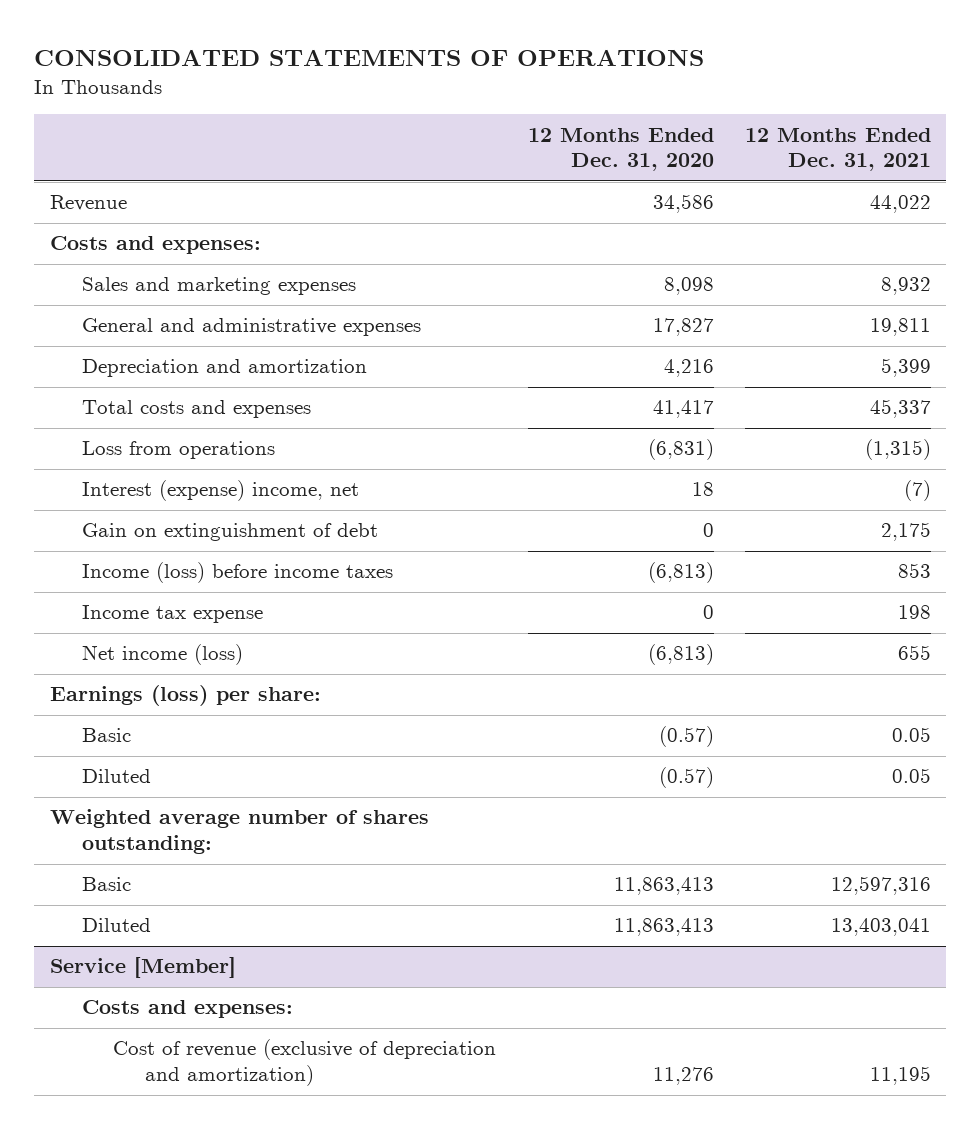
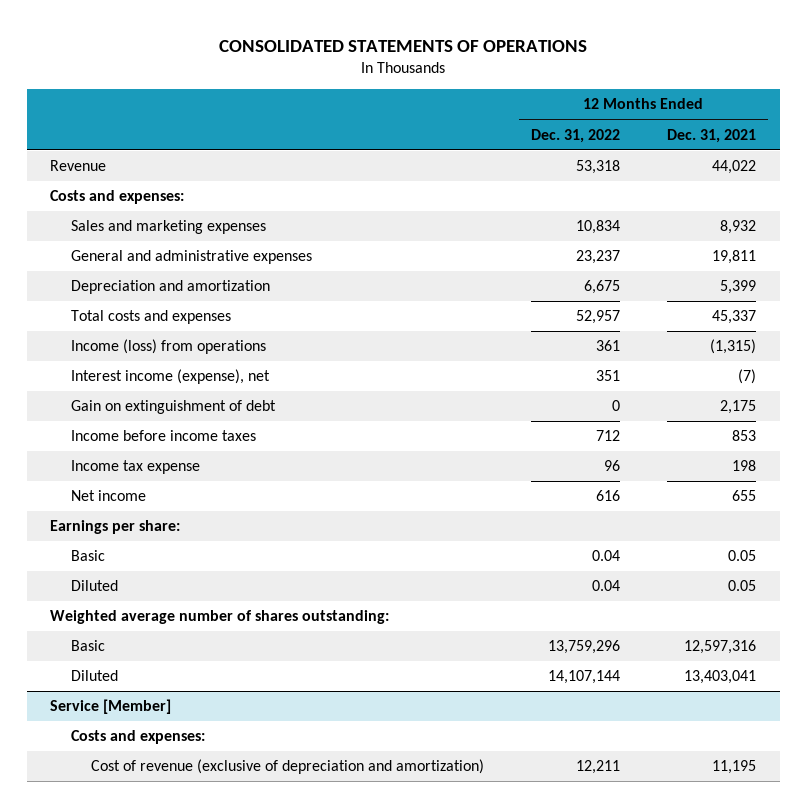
[527,127,714,172] 12 Months Ended Dec. 31, 2020 -> none
none -> [530,128,620,143] Dec. 31, 2022
[81,441,275,460] Loss from operations -> [70,339,266,355] Income (loss) from operations
[81,480,359,502] Interest (expense) income, net -> [70,369,270,385] Interest income (expense), net
[81,562,393,584] Income (loss) before income taxes -> [70,430,256,442] Income before income taxes
[81,644,243,666] Net income (loss) -> [70,490,146,502] Net income
[49,685,321,707] Earnings (loss) per share: -> [50,520,181,535] Earnings per share:

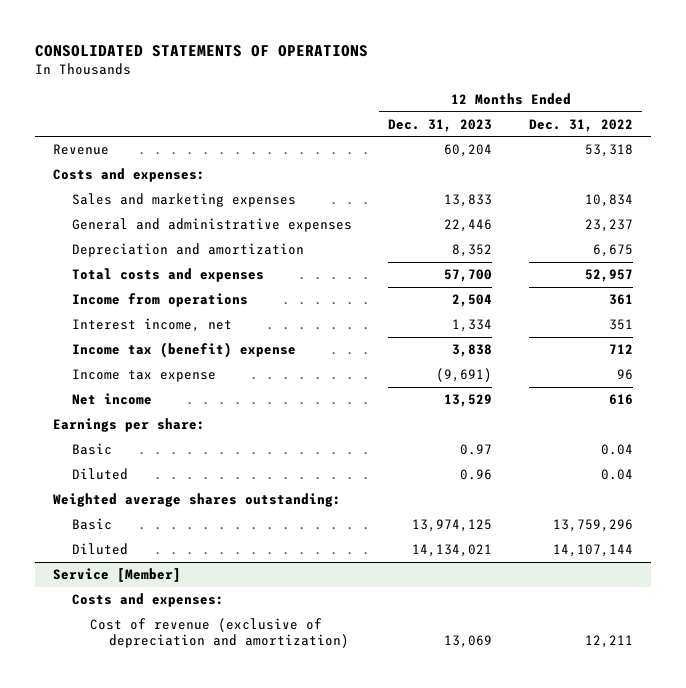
[667,128,757,143] Dec. 31, 2021 -> none
none -> [388,118,493,132] Dec. 31, 2023
[70,400,276,415] Gain on extinguishment of debt -> none
[70,339,266,355] Income (loss) from operations -> [71,293,248,308] Income from operations
[70,369,270,385] Interest income (expense), net -> [71,318,232,333] Interest income, net
[70,430,256,442] Income before income taxes -> [71,342,296,359] Income tax (benefit) expense
[50,610,390,625] Weighted average number of shares outstanding: -> [53,493,342,508] Weighted average shares outstanding:

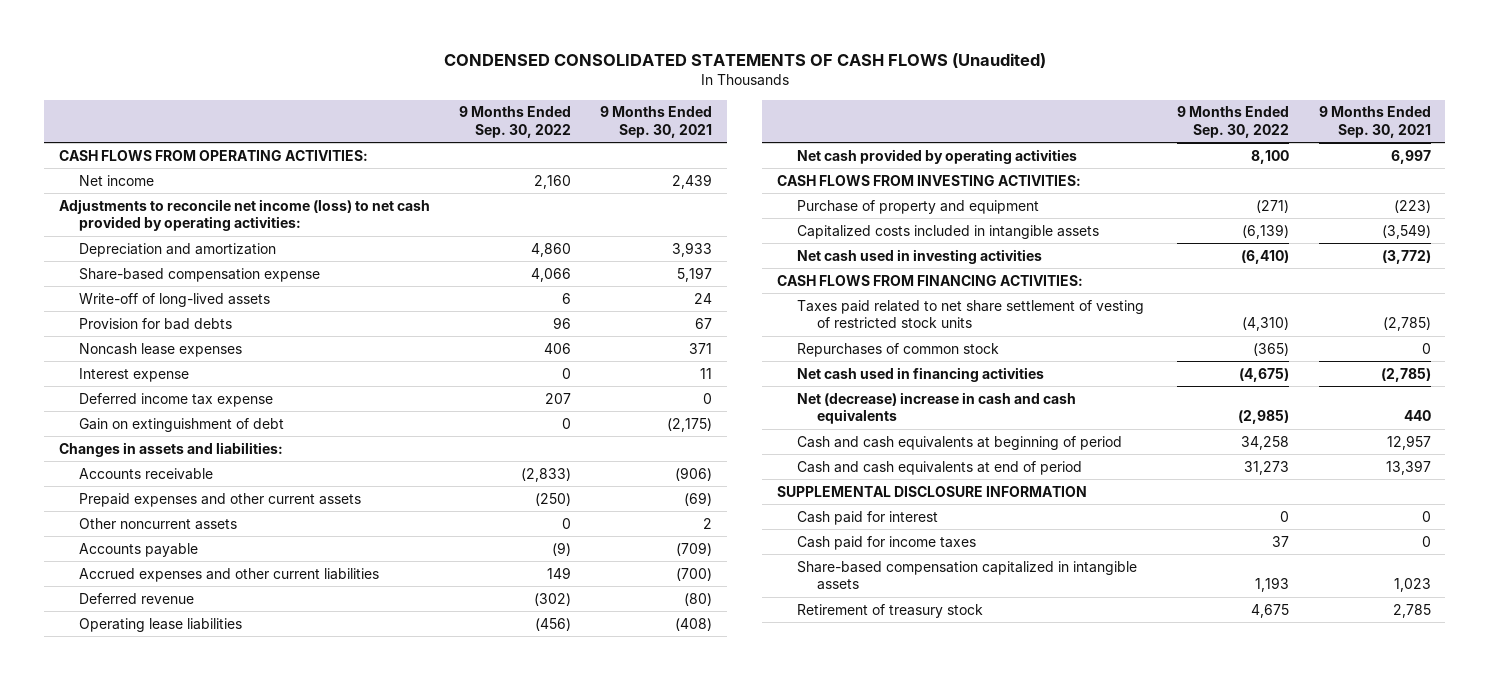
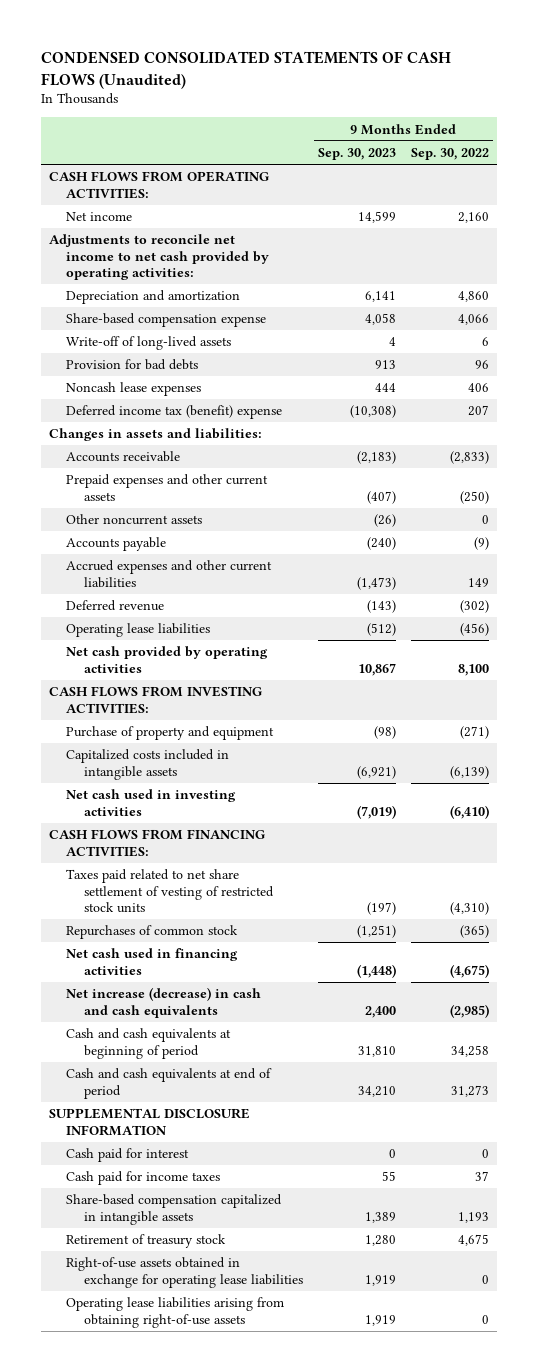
[600,106,713,138] 9 Months Ended Sep. 30, 2021 -> none
none -> [317,148,396,161] Sep. 30, 2023
[58,198,430,232] Adjustments to reconcile net income (loss) to net cash provided by operating activities: -> [48,234,270,281] Adjustments to reconcile net income to net cash provided by operating activities:
[78,367,189,382] Interest expense -> none
[78,417,284,432] Gain on extinguishment of debt -> none
[78,392,273,407] Deferred income tax expense -> [66,405,283,420] Deferred income tax (benefit) expense
[797,391,1077,425] Net (decrease) increase in cash and cash equivalents -> [66,987,262,1018] Net increase (decrease) in cash and cash equivalents
none -> [66,1257,303,1288] Right-of-use assets obtained in exchange for operating lease liabilities
none -> [66,1297,285,1328] Operating lease liabilities arising from obtaining right-of-use assets

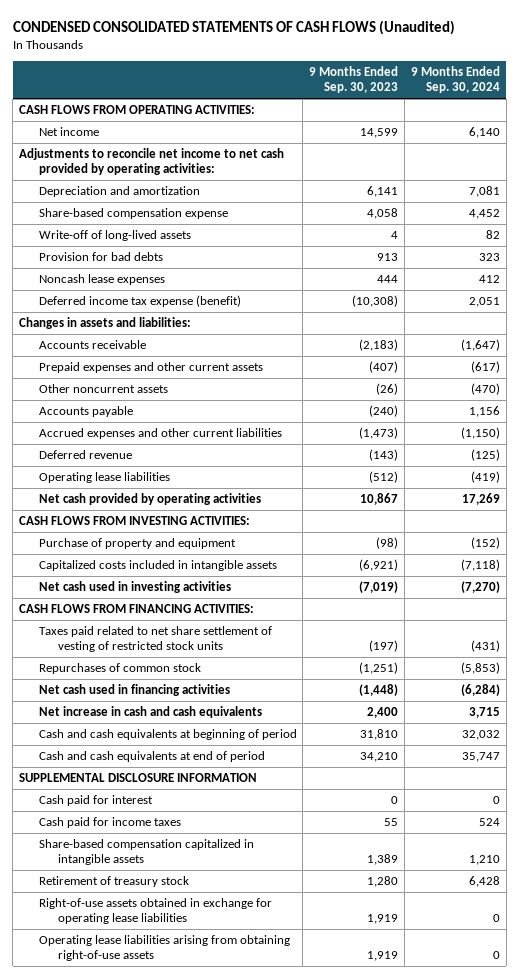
[411,148,490,161] Sep. 30, 2022 -> none
none -> [410,66,500,94] 9 Months Ended Sep. 30, 2024
[66,405,283,420] Deferred income tax (benefit) expense -> [38,294,241,307] Deferred income tax expense (benefit)
[66,987,262,1018] Net increase (decrease) in cash and cash equivalents -> [38,705,262,718] Net increase in cash and cash equivalents

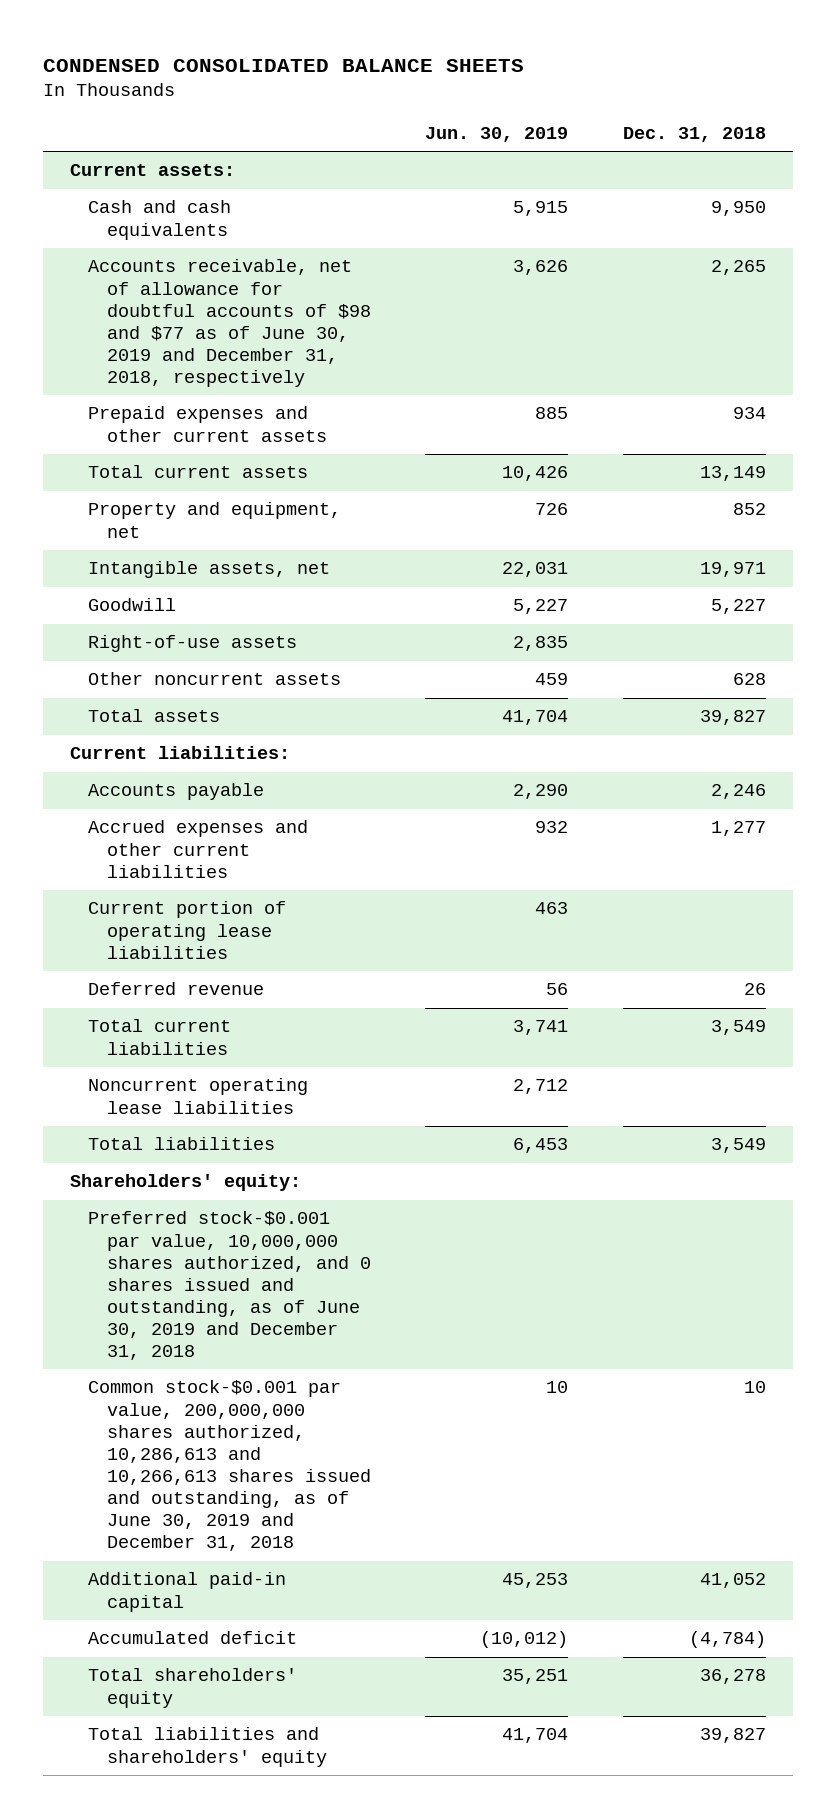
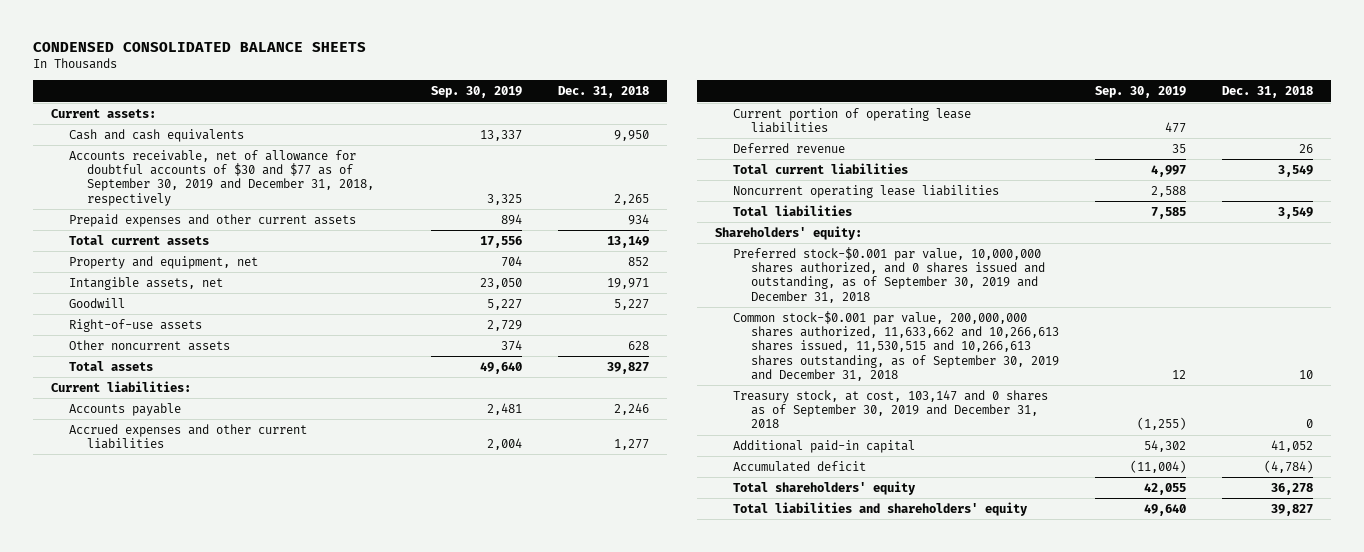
[425,127,569,143] Jun. 30, 2019 -> none
none -> [431,86,523,99] Sep. 30, 2019
[88,259,371,388] Accounts receivable, net of allowance for doubtful accounts of $98 and $77 as of June 30, 2019 and December 31, 2018, respectively -> [69,149,375,206] Accounts receivable, net of allowance for doubtful accounts of $30 and $77 as of September 30, 2019 and December 31, 2018, respectively
[88,1211,371,1361] Preferred stock-$0.001 par value, 10,000,000 shares authorized, and 0 shares issued and outstanding, as of June 30, 2019 and December 31, 2018 -> [733,246,1046,303] Preferred stock-$0.001 par value, 10,000,000 shares authorized, and 0 shares issued and outstanding, as of September 30, 2019 and December 31, 2018
[88,1380,371,1552] Common stock-$0.001 par value, 200,000,000 shares authorized, 10,286,613 and 10,266,613 shares issued and outstanding, as of June 30, 2019 and December 31, 2018 -> [733,310,1060,382] Common stock-$0.001 par value, 200,000,000 shares authorized, 11,633,662 and 10,266,613 shares issued, 11,530,515 and 10,266,613 shares outstanding, as of September 30, 2019 and December 31, 2018
none -> [733,389,1049,429] Treasury stock, at cost, 103,147 and 0 shares as of September 30, 2019 and December 31, 2018

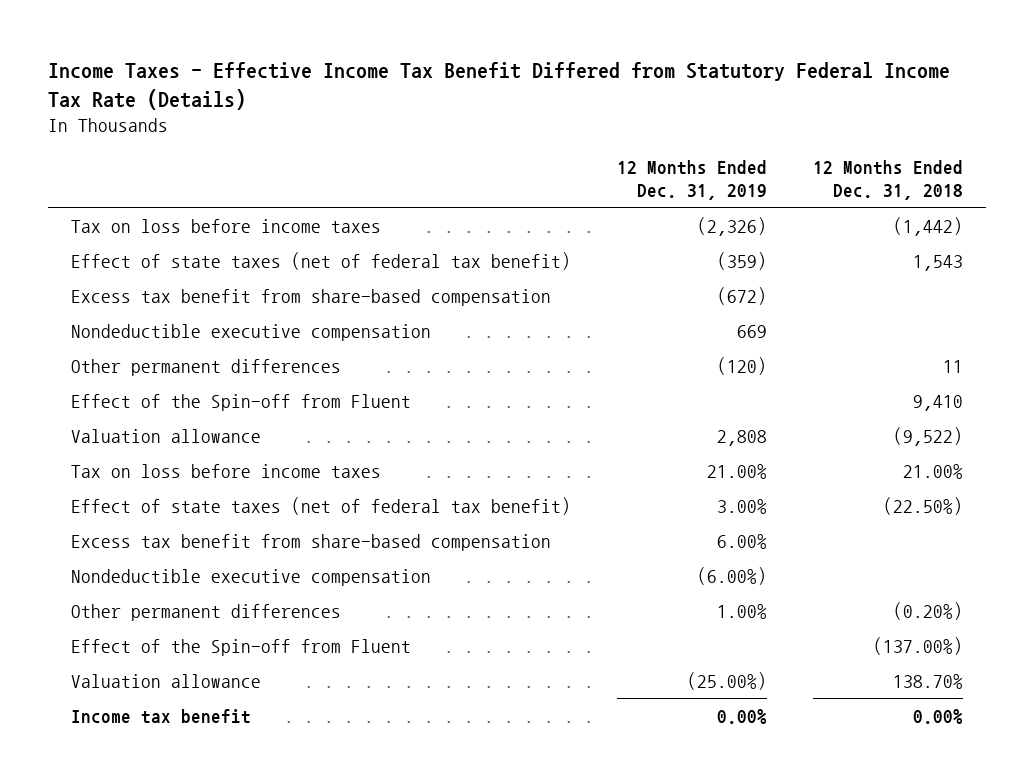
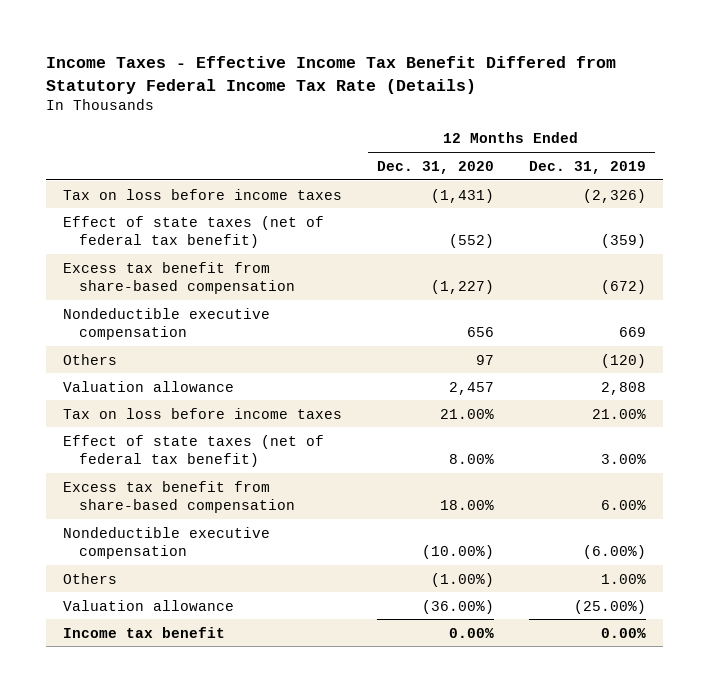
[812,160,963,200] 12 Months Ended Dec. 31, 2018 -> none
none -> [376,160,494,174] Dec. 31, 2020
[70,393,411,411] Effect of the Spin-off from Fluent -> none
[70,358,341,376] Other permanent differences -> [63,353,118,365] Others
[70,638,411,656] Effect of the Spin-off from Fluent -> none
[70,603,341,621] Other permanent differences -> [63,572,118,584] Others

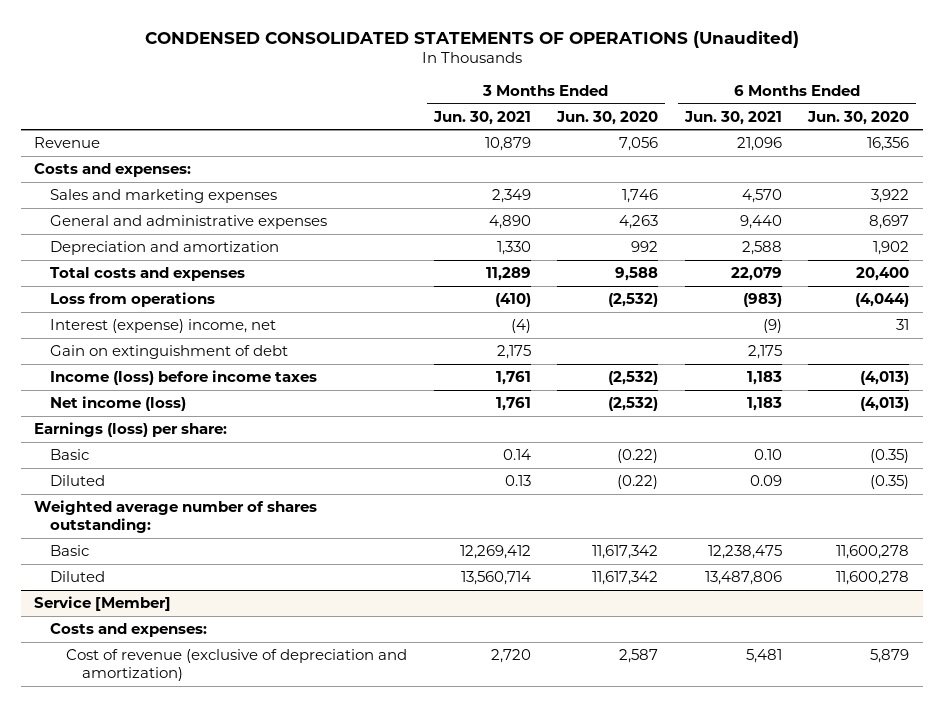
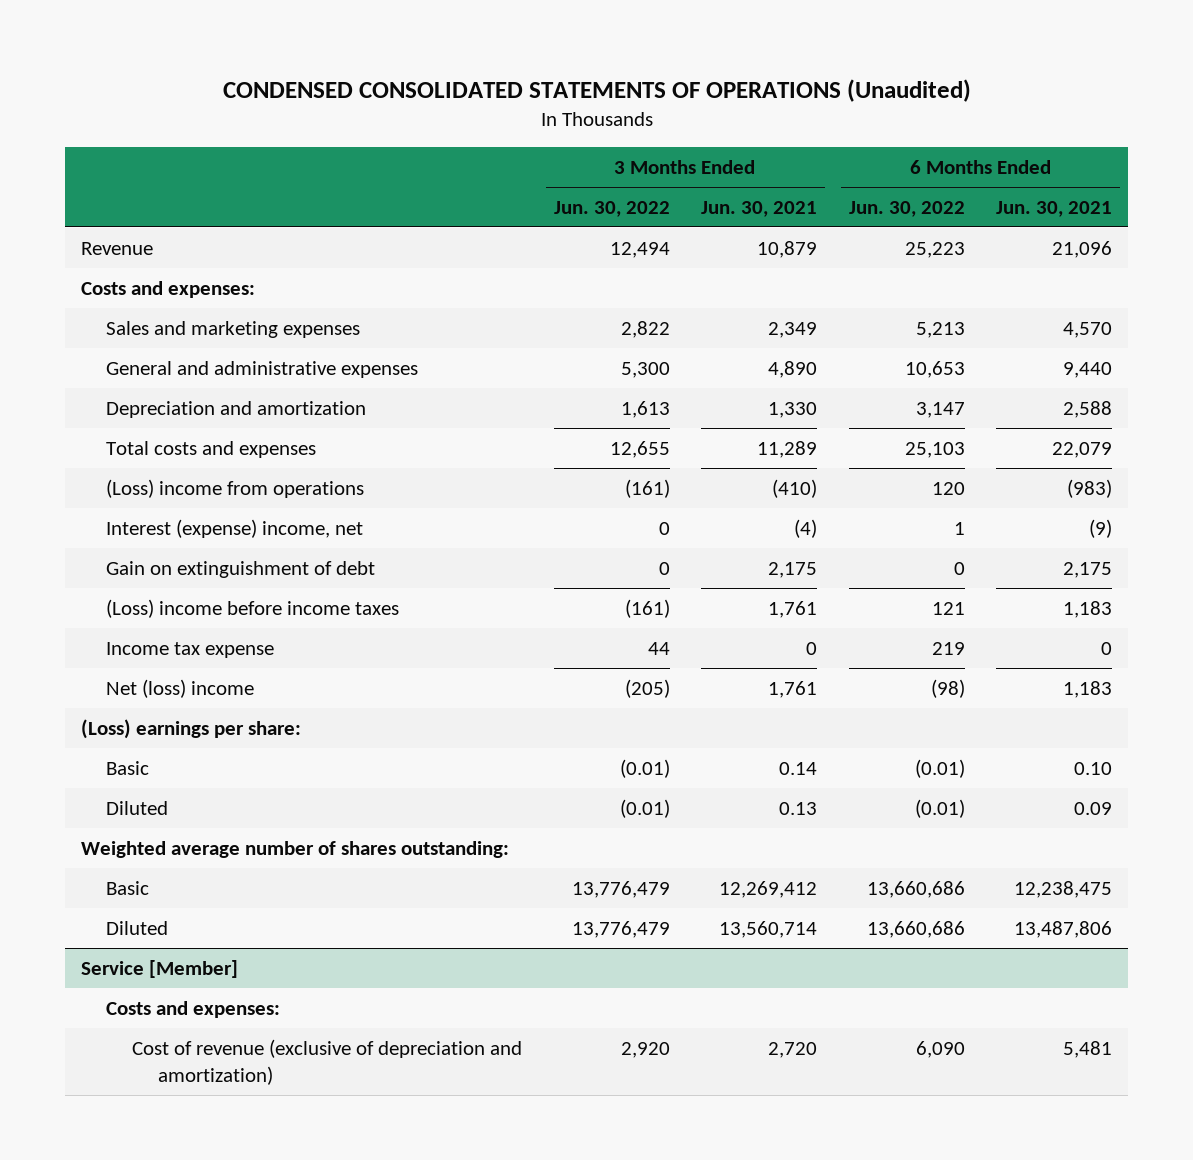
[556,110,659,125] Jun. 30, 2020 -> none
[807,110,910,125] Jun. 30, 2020 -> none
none -> [553,200,670,217] Jun. 30, 2022
none -> [848,200,965,217] Jun. 30, 2022
[50,291,216,307] Loss from operations -> [106,478,365,498] (Loss) income from operations
[50,369,318,385] Income (loss) before income taxes -> [106,598,400,618] (Loss) income before income taxes
none -> [106,641,275,658] Income tax expense
[50,395,187,411] Net income (loss) -> [106,678,255,698] Net (loss) income
[33,421,227,437] Earnings (loss) per share: -> [80,718,301,739] (Loss) earnings per share:

